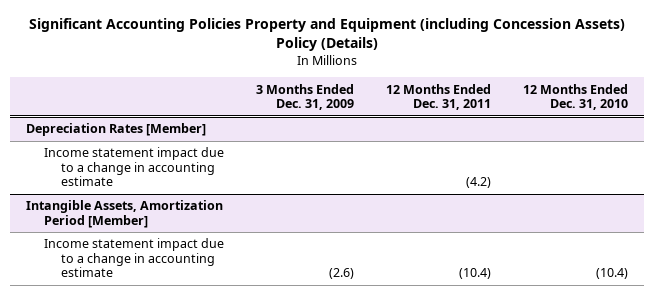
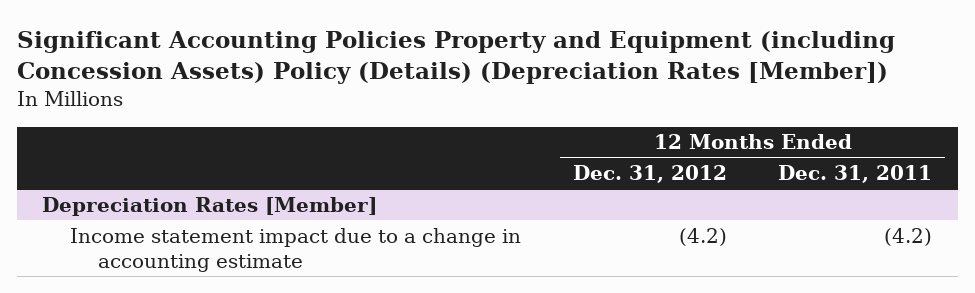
[29,18,626,52] Significant Accounting Policies Property and Equipment (including Concession Assets) Policy (Details) -> [16,30,895,85] Significant Accounting Policies Property and Equipment (including Concession Assets) Policy (Details) (Depreciation Rates [Member])
[255,83,354,111] 3 Months Ended Dec. 31, 2009 -> none
[522,83,628,111] 12 Months Ended Dec. 31, 2010 -> none
none -> [572,165,727,184] Dec. 31, 2012
[26,200,224,228] Intangible Assets, Amortization Period [Member] -> none
[43,238,224,277] Income statement impact due to a change in accounting estimate -> none

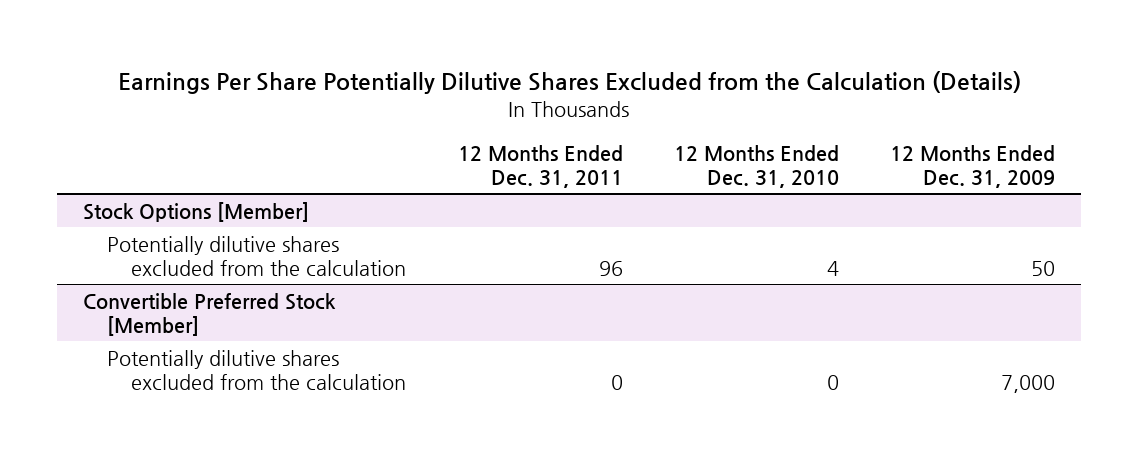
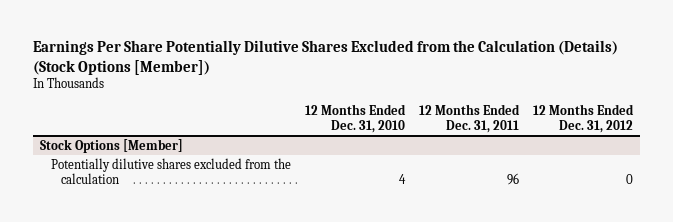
[118,70,1022,94] Earnings Per Share Potentially Dilutive Shares Excluded from the Calculation (Details) -> [32,40,618,75] Earnings Per Share Potentially Dilutive Shares Excluded from the Calculation (Details) (Stock Options [Member])
[890,144,1056,189] 12 Months Ended Dec. 31, 2009 -> none
none -> [532,103,634,133] 12 Months Ended Dec. 31, 2012
[83,292,337,336] Convertible Preferred Stock [Member] -> none
[107,349,407,390] Potentially dilutive shares excluded from the calculation -> none

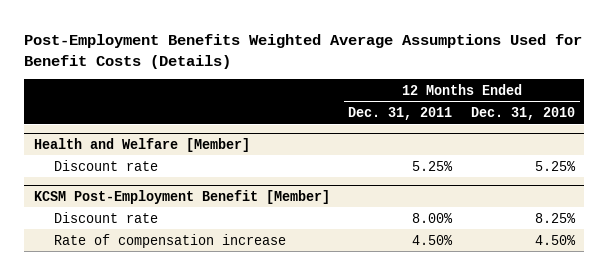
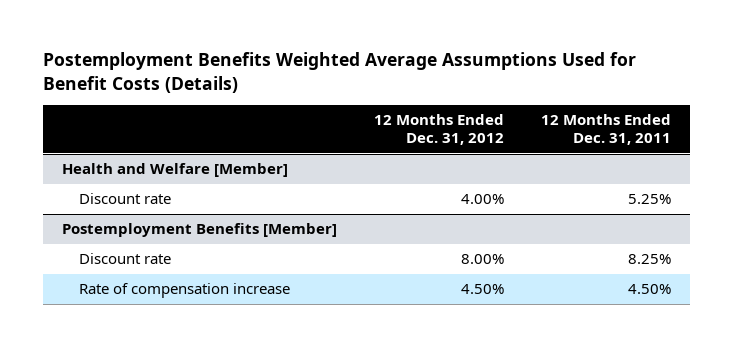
[24,34,583,69] Post-Employment Benefits Weighted Average Assumptions Used for Benefit Costs (Details) -> [42,52,636,93] Postemployment Benefits Weighted Average Assumptions Used for Benefit Costs (Details)
[470,106,575,120] Dec. 31, 2010 -> none
none -> [373,114,504,146] 12 Months Ended Dec. 31, 2012
[33,189,330,204] KCSM Post-Employment Benefit [Member] -> none
none -> [61,223,337,238] Postemployment Benefits [Member]
[412,212,454,223] 8.00% -> [628,254,672,265] 8.25%

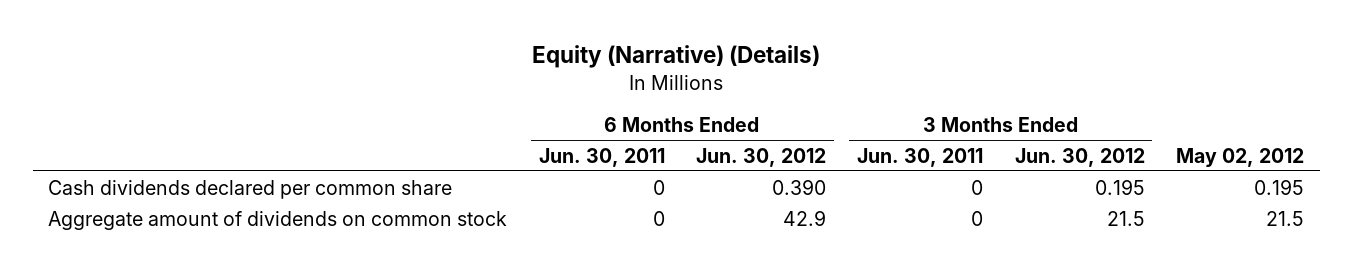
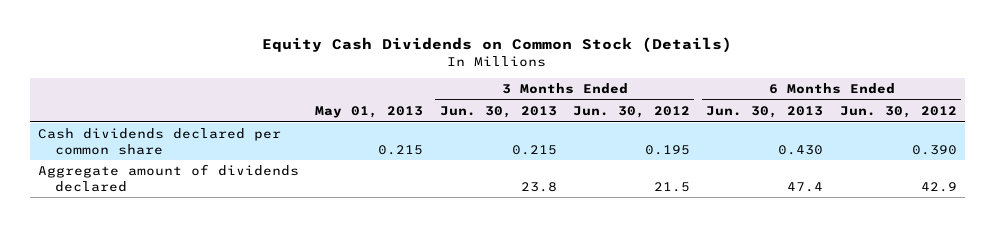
[532,45,821,69] Equity (Narrative) (Details) -> [262,36,733,53] Equity Cash Dividends on Common Stock (Details)
[538,147,665,167] Jun. 30, 2011 -> none
[857,147,984,167] Jun. 30, 2011 -> none
[1175,147,1304,167] May 02, 2012 -> none
none -> [315,106,424,119] May 01, 2013
none -> [439,106,557,119] Jun. 30, 2013
none -> [706,106,824,119] Jun. 30, 2013
[48,210,508,230] Aggregate amount of dividends on common stock -> [37,164,299,192] Aggregate amount of dividends declared

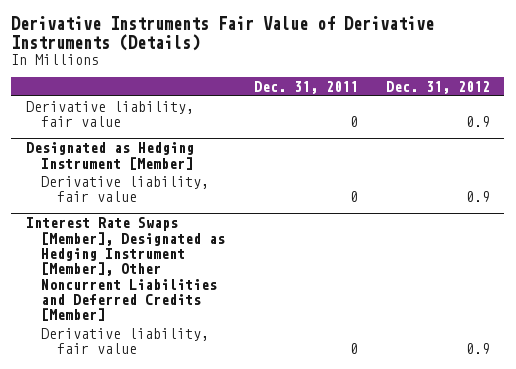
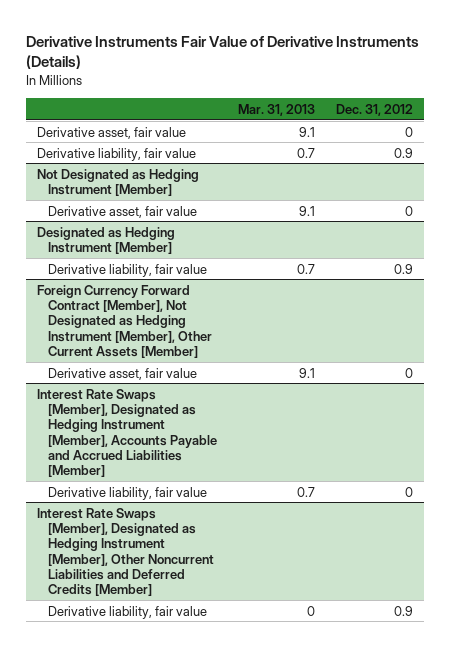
[253,81,358,95] Dec. 31, 2011 -> none
none -> [238,103,316,116] Mar. 31, 2013
none -> [36,126,186,139] Derivative asset, fair value
none -> [36,168,199,196] Not Designated as Hedging Instrument [Member]
none -> [48,205,198,218] Derivative asset, fair value
none -> [36,284,213,358] Foreign Currency Forward Contract [Member], Not Designated as Hedging Instrument [Member], Other Current Assets [Member]
none -> [48,367,198,380] Derivative asset, fair value
none -> [36,388,218,478] Interest Rate Swaps [Member], Designated as Hedging Instrument [Member], Accounts Payable and Accrued Liabilities [Member]
none -> [48,486,208,500] Derivative liability, fair value

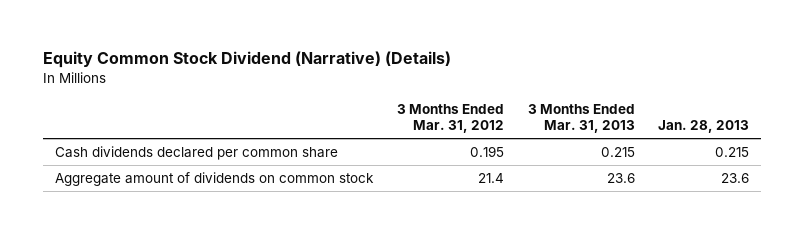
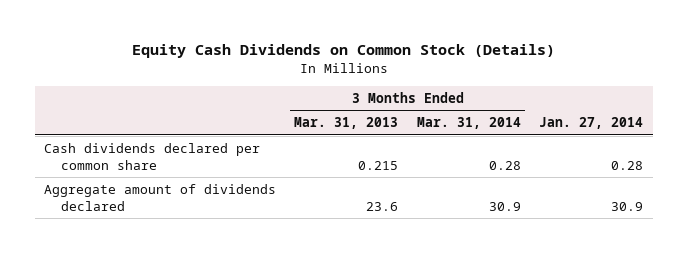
[42,51,451,69] Equity Common Stock Dividend (Narrative) (Details) -> [131,43,555,58] Equity Cash Dividends on Common Stock (Details)
[396,104,504,134] 3 Months Ended Mar. 31, 2012 -> none
[658,120,750,134] Jan. 28, 2013 -> none
none -> [416,117,521,130] Mar. 31, 2014
none -> [539,117,644,130] Jan. 27, 2014
[54,171,374,186] Aggregate amount of dividends on common stock -> [43,183,276,211] Aggregate amount of dividends declared

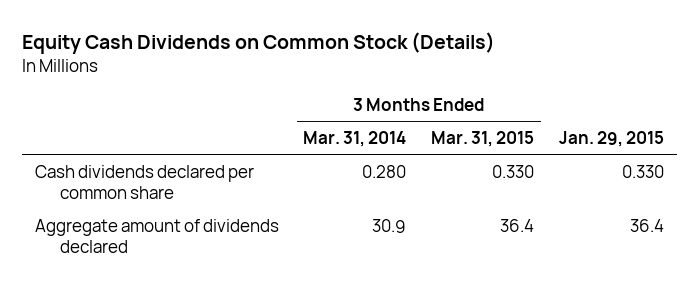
[294,117,399,130] Mar. 31, 2013 -> none
[539,117,644,130] Jan. 27, 2014 -> none
none -> [431,131,535,148] Mar. 31, 2015
none -> [559,131,665,148] Jan. 29, 2015
[488,160,521,170] 0.28 -> [362,164,407,178] 0.280

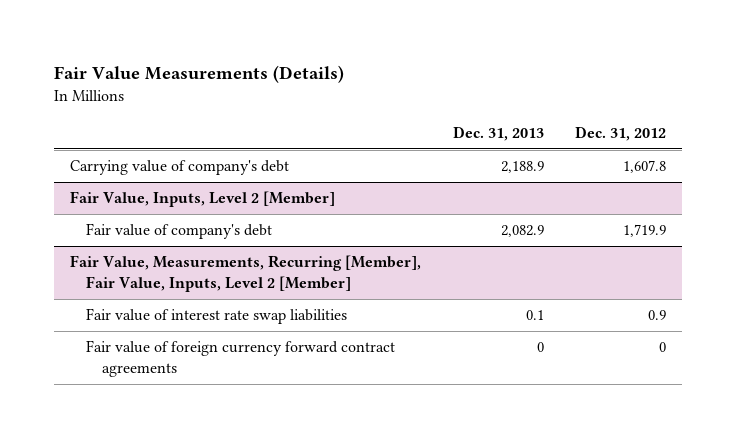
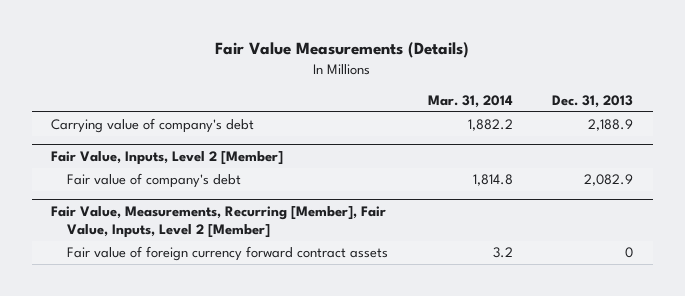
[575,125,667,141] Dec. 31, 2012 -> none
none -> [427,95,513,109] Mar. 31, 2014
[85,308,347,325] Fair value of interest rate swap liabilities -> none
[85,340,395,378] Fair value of foreign currency forward contract agreements -> [67,246,389,262] Fair value of foreign currency forward contract assets

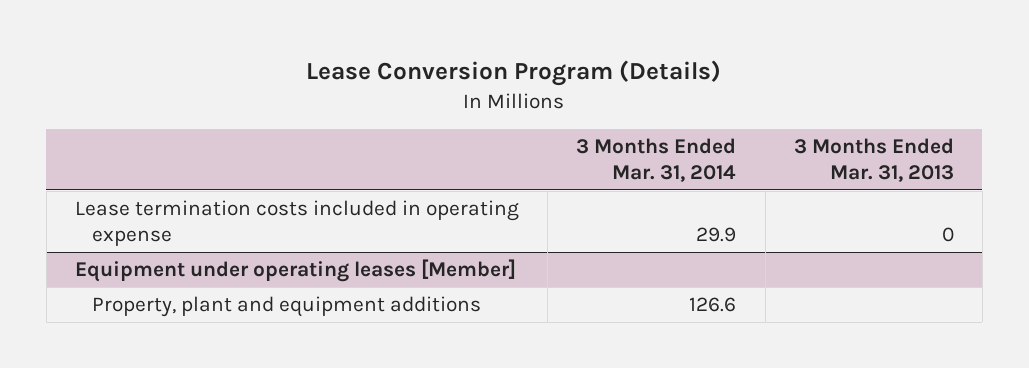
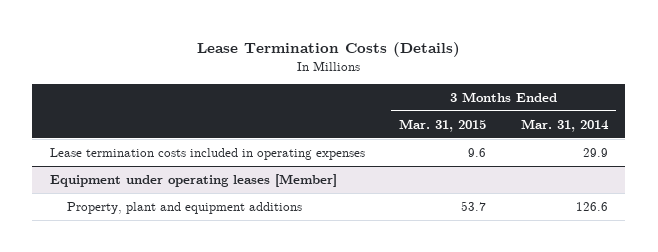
[306,60,722,87] Lease Conversion Program (Details) -> [196,41,460,57] Lease Termination Costs (Details)
[793,138,954,182] 3 Months Ended Mar. 31, 2013 -> none
none -> [399,118,487,132] Mar. 31, 2015
[75,200,520,246] Lease termination costs included in operating expense -> [49,147,365,160] Lease termination costs included in operating expenses

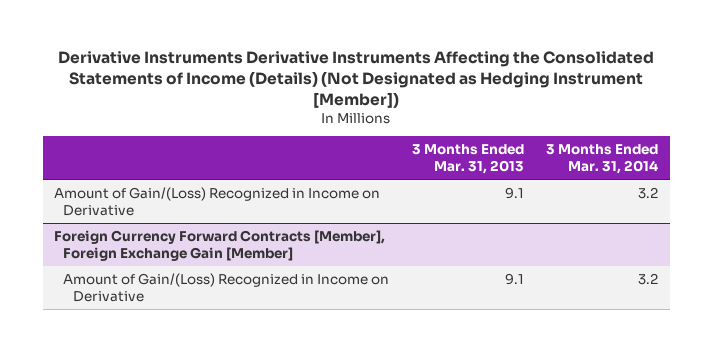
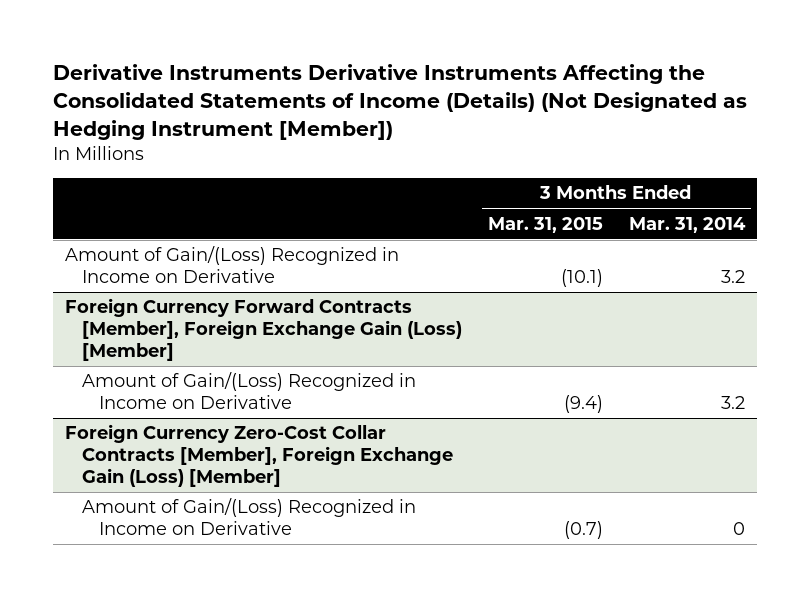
[411,144,524,175] 3 Months Ended Mar. 31, 2013 -> none
none -> [487,216,603,233] Mar. 31, 2015
[53,229,385,261] Foreign Currency Forward Contracts [Member], Foreign Exchange Gain [Member] -> [65,298,463,362] Foreign Currency Forward Contracts [Member], Foreign Exchange Gain (Loss) [Member]
none -> [65,424,454,488] Foreign Currency Zero-Cost Collar Contracts [Member], Foreign Exchange Gain (Loss) [Member]
none -> [82,498,417,536] Amount of Gain/(Loss) Recognized in Income on Derivative

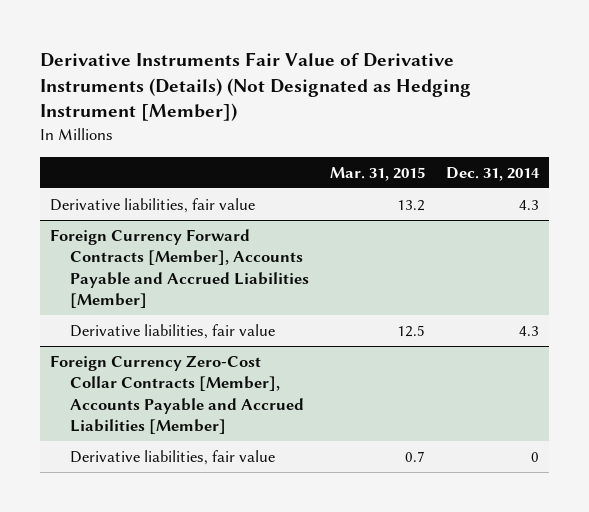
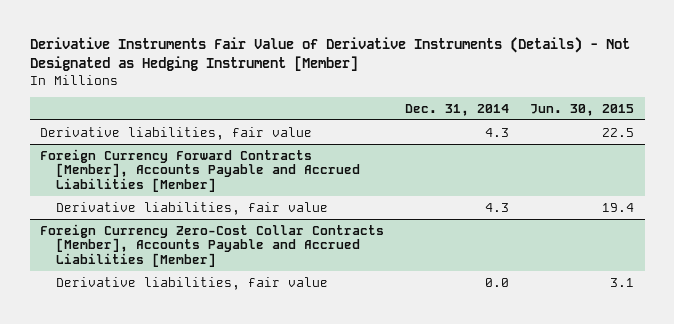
[39,51,471,122] Derivative Instruments Fair Value of Derivative Instruments (Details) (Not Designated as Hedging Instrument [Member]) -> [29,36,630,72] Derivative Instruments Fair Value of Derivative Instruments (Details) - Not Designated as Hedging Instrument [Member]
[329,166,425,181] Mar. 31, 2015 -> none
none -> [530,103,635,116] Jun. 30, 2015
[530,452,539,463] 0 -> [485,277,510,287] 0.0

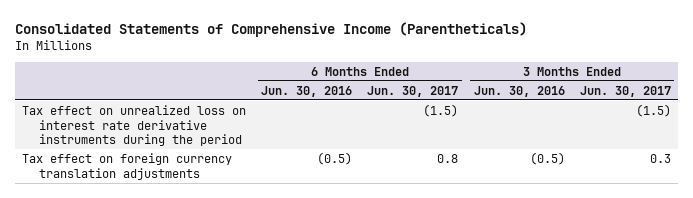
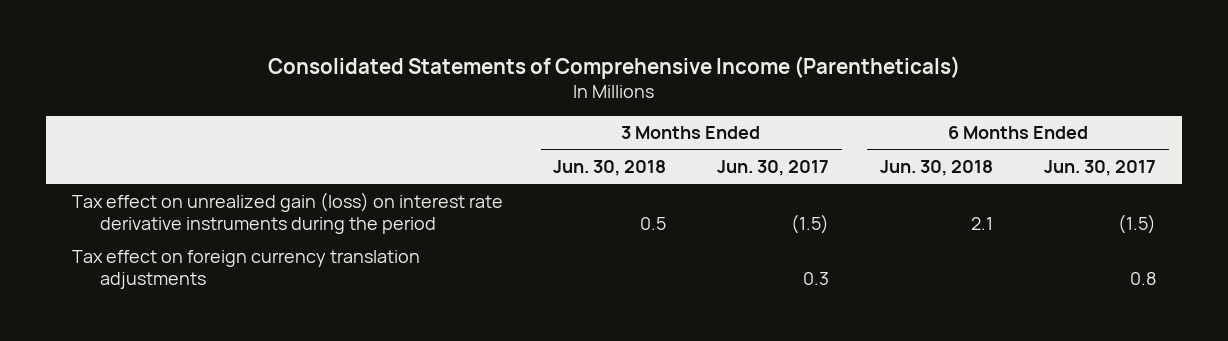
[261,85,353,97] Jun. 30, 2016 -> none
[473,85,565,97] Jun. 30, 2016 -> none
none -> [553,160,667,177] Jun. 30, 2018
none -> [880,160,994,177] Jun. 30, 2018
[22,104,247,147] Tax effect on unrealized loss on interest rate derivative instruments during the period -> [71,192,503,234] Tax effect on unrealized gain (loss) on interest rate derivative instruments during the period

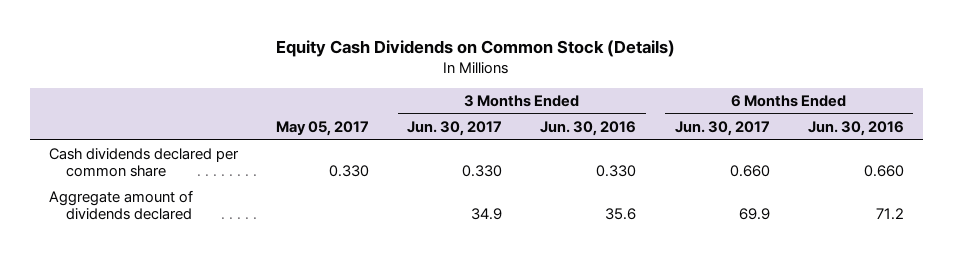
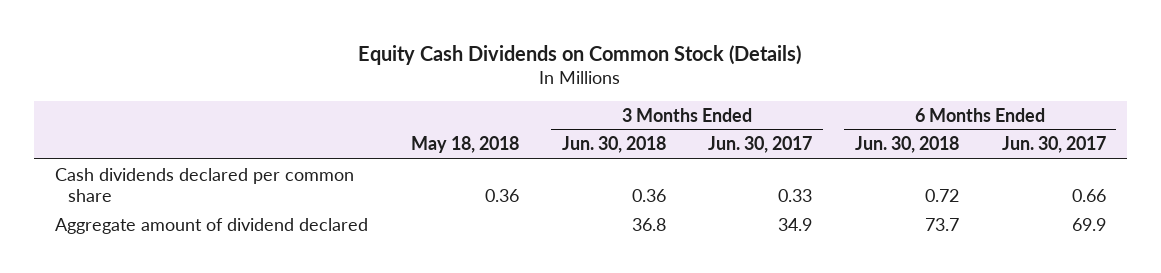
[276,120,370,136] May 05, 2017 -> none
[540,120,637,136] Jun. 30, 2016 -> none
[807,120,904,136] Jun. 30, 2016 -> none
none -> [410,136,519,154] May 18, 2018
none -> [561,136,666,154] Jun. 30, 2018
none -> [855,136,960,154] Jun. 30, 2018
[462,165,503,178] 0.330 -> [778,188,813,202] 0.33
[729,165,770,178] 0.660 -> [1071,188,1106,202] 0.66
[49,190,194,221] Aggregate amount of dividends declared -> [55,217,369,234] Aggregate amount of dividend declared

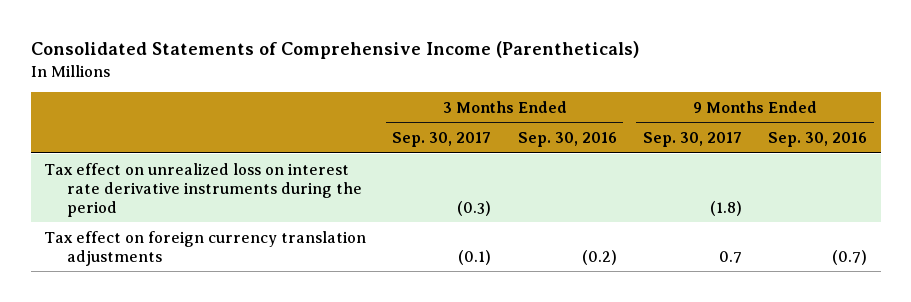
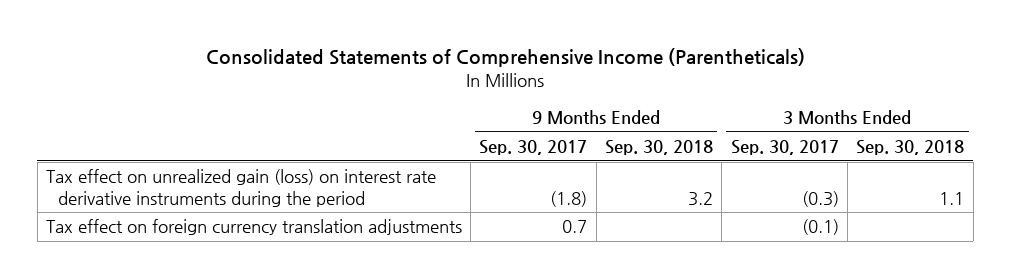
[517,132,617,148] Sep. 30, 2016 -> none
[768,132,868,148] Sep. 30, 2016 -> none
none -> [605,139,714,155] Sep. 30, 2018
none -> [856,139,965,155] Sep. 30, 2018
[43,162,362,217] Tax effect on unrealized loss on interest rate derivative instruments during the period -> [45,169,436,207] Tax effect on unrealized gain (loss) on interest rate derivative instruments during the period

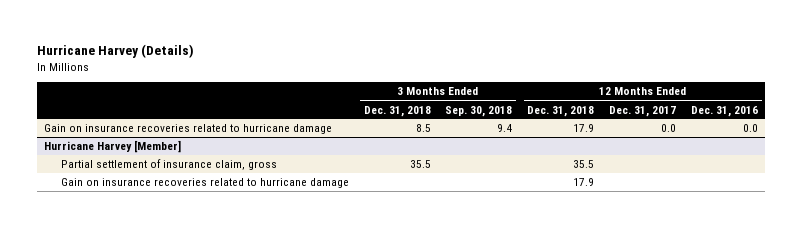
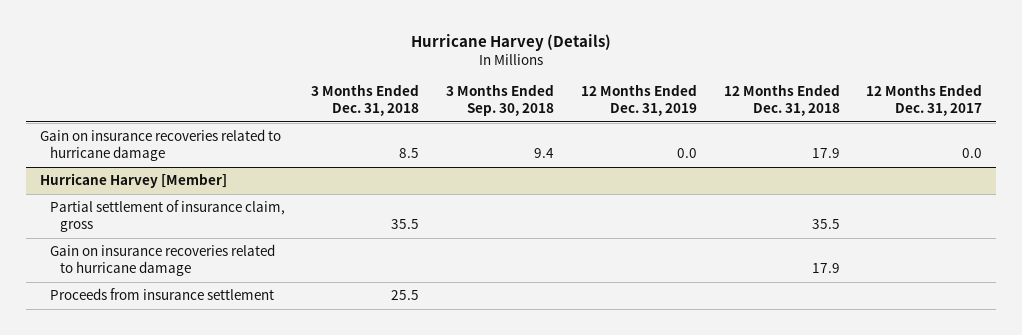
[691,105,759,117] Dec. 31, 2016 -> none
none -> [580,84,697,117] 12 Months Ended Dec. 31, 2019
none -> [49,288,274,301] Proceeds from insurance settlement

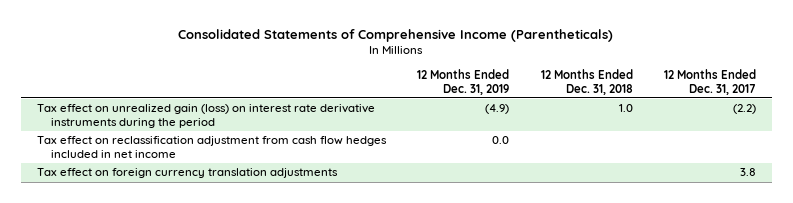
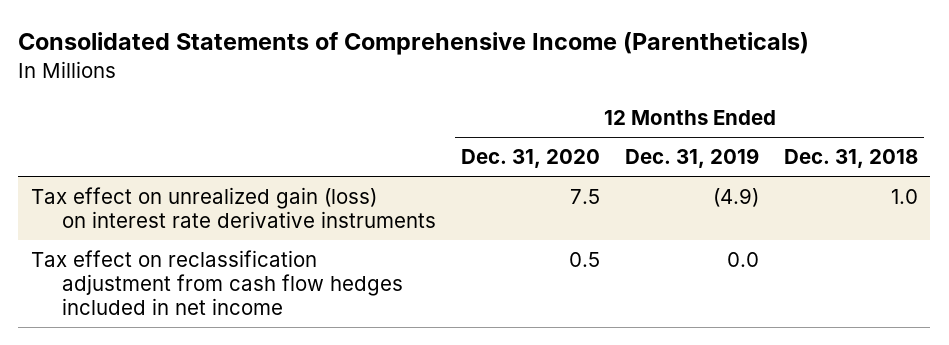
[664,68,757,95] 12 Months Ended Dec. 31, 2017 -> none
none -> [461,149,601,169] Dec. 31, 2020
[36,104,375,129] Tax effect on unrealized gain (loss) on interest rate derivative instruments during the period -> [30,186,437,229] Tax effect on unrealized gain (loss) on interest rate derivative instruments
[36,168,338,179] Tax effect on foreign currency translation adjustments -> none

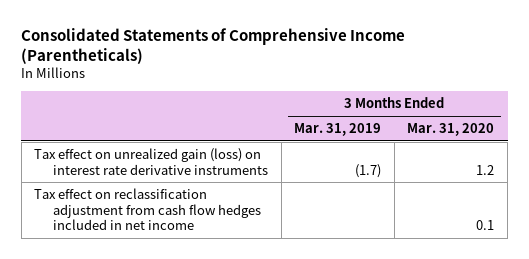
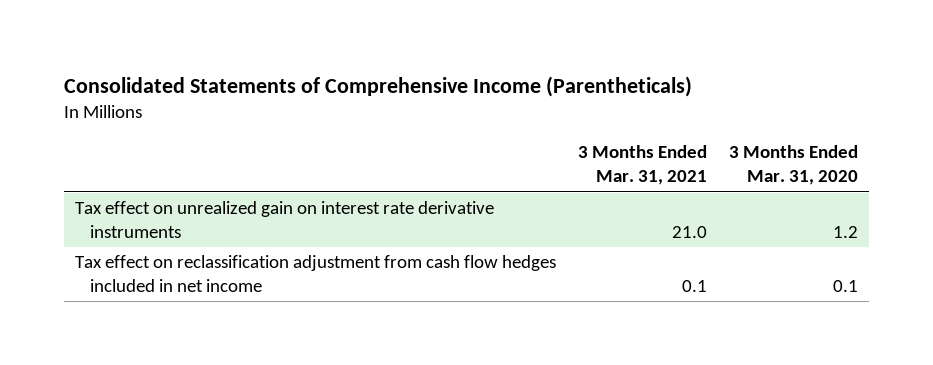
[294,123,382,137] Mar. 31, 2019 -> none
none -> [577,145,707,186] 3 Months Ended Mar. 31, 2021
[34,148,269,175] Tax effect on unrealized gain (loss) on interest rate derivative instruments -> [74,201,494,239] Tax effect on unrealized gain on interest rate derivative instruments

